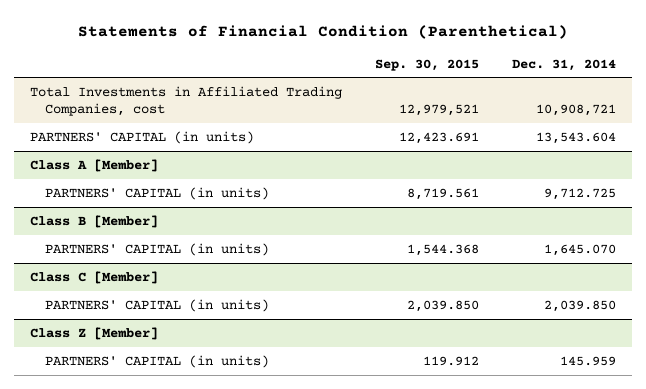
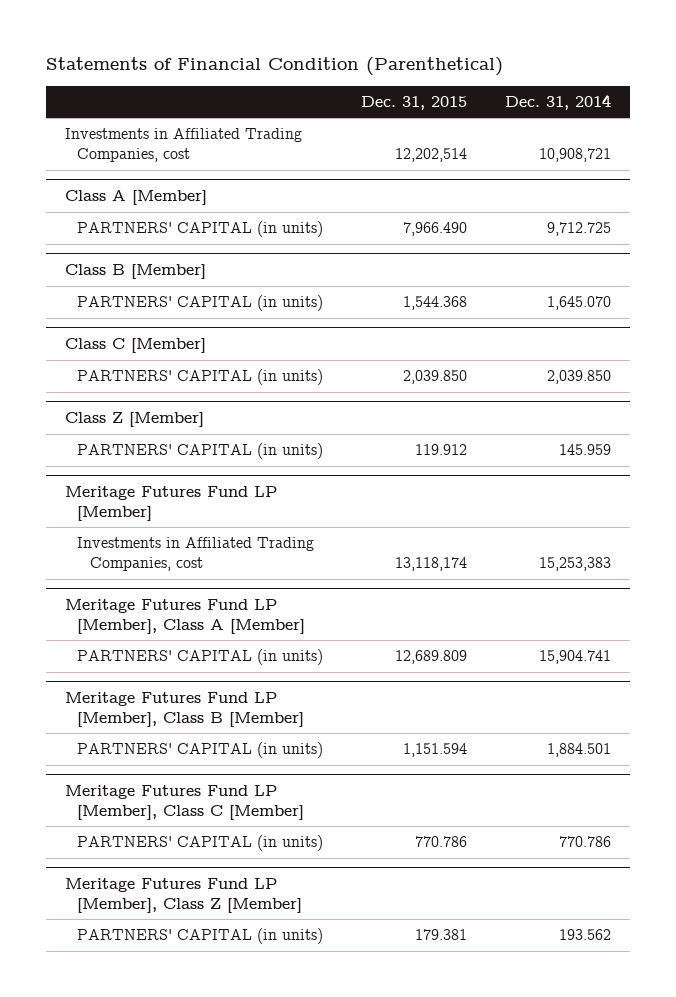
[374,58,479,71] Sep. 30, 2015 -> none
none -> [361,95,468,110] Dec. 31, 2015
[30,130,255,144] PARTNERS' CAPITAL (in units) -> none
[30,85,343,117] Total Investments in Affiliated Trading Companies, cost -> [64,128,302,162] Investments in Affiliated Trading Companies, cost
none -> [64,486,277,521] Meritage Futures Fund LP [Member]
none -> [77,537,315,571] Investments in Affiliated Trading Companies, cost
none -> [64,599,306,634] Meritage Futures Fund LP [Member], Class A [Member]
none -> [77,649,324,666] PARTNERS' CAPITAL (in units)
none -> [64,692,305,727] Meritage Futures Fund LP [Member], Class B [Member]
none -> [77,742,324,759] PARTNERS' CAPITAL (in units)
none -> [64,785,305,820] Meritage Futures Fund LP [Member], Class C [Member]
none -> [77,835,324,852] PARTNERS' CAPITAL (in units)
none -> [64,878,303,913] Meritage Futures Fund LP [Member], Class Z [Member]
none -> [77,928,324,945] PARTNERS' CAPITAL (in units)

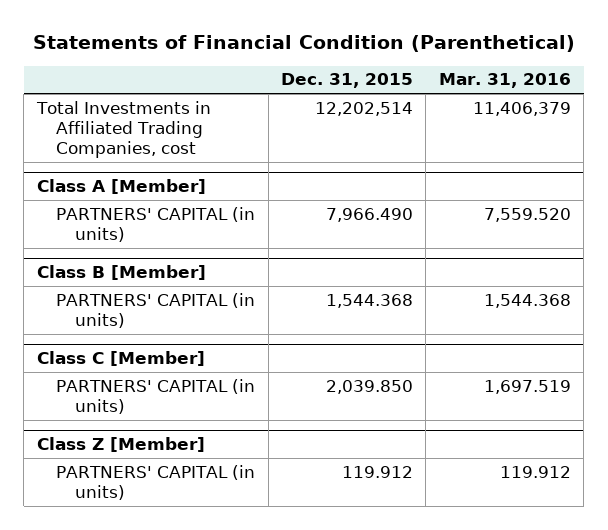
[504,93,611,110] Dec. 31, 2014 -> none
none -> [438,73,571,89] Mar. 31, 2016
[64,128,302,162] Investments in Affiliated Trading Companies, cost -> [35,100,211,158] Total Investments in Affiliated Trading Companies, cost
[64,486,277,521] Meritage Futures Fund LP [Member] -> none
[77,537,315,571] Investments in Affiliated Trading Companies, cost -> none
[64,599,306,634] Meritage Futures Fund LP [Member], Class A [Member] -> none
[77,649,324,666] PARTNERS' CAPITAL (in units) -> none
[64,692,305,727] Meritage Futures Fund LP [Member], Class B [Member] -> none
[77,742,324,759] PARTNERS' CAPITAL (in units) -> none
[64,785,305,820] Meritage Futures Fund LP [Member], Class C [Member] -> none
[77,835,324,852] PARTNERS' CAPITAL (in units) -> none
[64,878,303,913] Meritage Futures Fund LP [Member], Class Z [Member] -> none
[77,928,324,945] PARTNERS' CAPITAL (in units) -> none

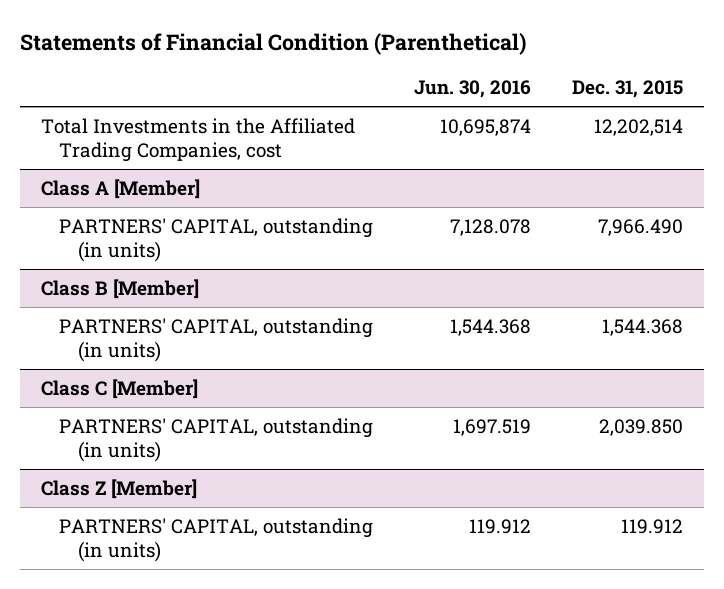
[438,73,571,89] Mar. 31, 2016 -> none
none -> [414,80,532,99] Jun. 30, 2016
[35,100,211,158] Total Investments in Affiliated Trading Companies, cost -> [40,117,355,163] Total Investments in the Affiliated Trading Companies, cost
[56,206,256,242] PARTNERS' CAPITAL (in units) -> [59,217,374,263] PARTNERS' CAPITAL, outstanding (in units)
[56,292,256,328] PARTNERS' CAPITAL (in units) -> [59,317,374,363] PARTNERS' CAPITAL, outstanding (in units)
[56,378,256,414] PARTNERS' CAPITAL (in units) -> [59,417,374,463] PARTNERS' CAPITAL, outstanding (in units)
[56,464,256,500] PARTNERS' CAPITAL (in units) -> [59,517,374,563] PARTNERS' CAPITAL, outstanding (in units)

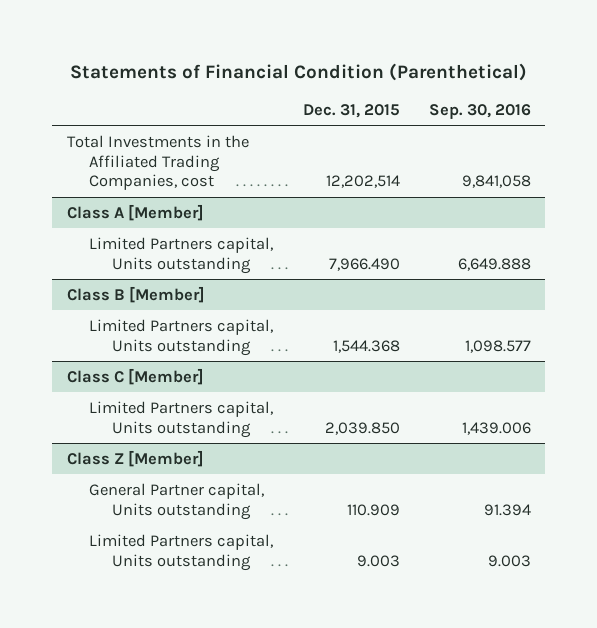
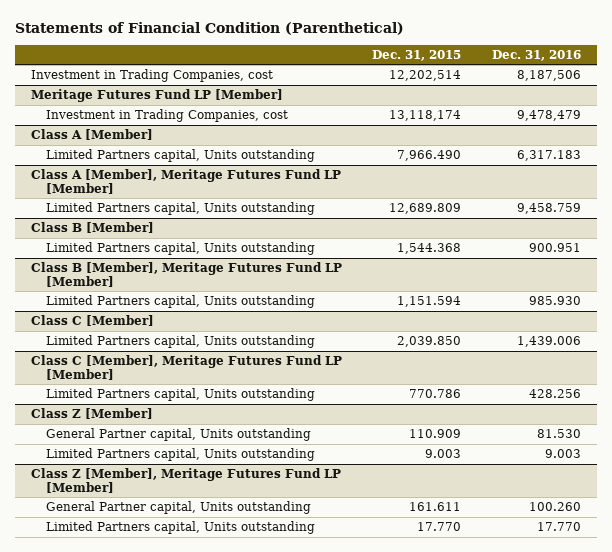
[428,103,531,119] Sep. 30, 2016 -> none
none -> [492,49,582,61] Dec. 31, 2016
[66,134,249,191] Total Investments in the Affiliated Trading Companies, cost -> [30,69,273,83] Investment in Trading Companies, cost
none -> [30,89,283,103] Meritage Futures Fund LP [Member]
none -> [46,109,289,123] Investment in Trading Companies, cost
none -> [30,169,341,194] Class A [Member], Meritage Futures Fund LP [Member]
none -> [46,202,316,216] Limited Partners capital, Units outstanding
none -> [30,262,342,287] Class B [Member], Meritage Futures Fund LP [Member]
none -> [46,295,316,309] Limited Partners capital, Units outstanding
none -> [30,355,342,380] Class C [Member], Meritage Futures Fund LP [Member]
none -> [46,388,316,402] Limited Partners capital, Units outstanding
none -> [30,468,341,493] Class Z [Member], Meritage Futures Fund LP [Member]
none -> [46,501,312,515] General Partner capital, Units outstanding
none -> [46,521,316,535] Limited Partners capital, Units outstanding

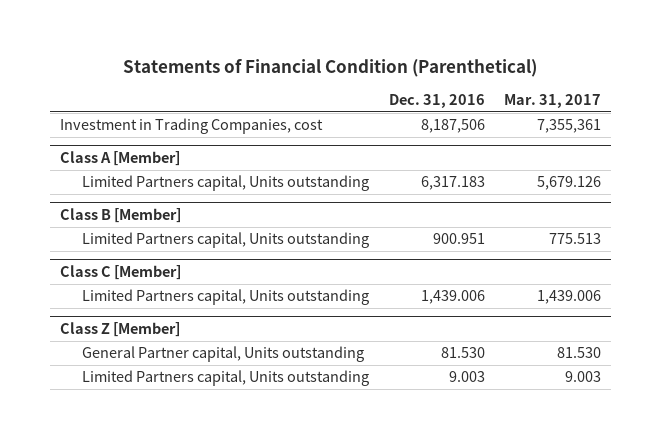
[372,49,462,61] Dec. 31, 2015 -> none
none -> [503,93,601,108] Mar. 31, 2017
[30,89,283,103] Meritage Futures Fund LP [Member] -> none
[46,109,289,123] Investment in Trading Companies, cost -> none
[30,169,341,194] Class A [Member], Meritage Futures Fund LP [Member] -> none
[46,202,316,216] Limited Partners capital, Units outstanding -> none
[30,262,342,287] Class B [Member], Meritage Futures Fund LP [Member] -> none
[46,295,316,309] Limited Partners capital, Units outstanding -> none
[30,355,342,380] Class C [Member], Meritage Futures Fund LP [Member] -> none
[46,388,316,402] Limited Partners capital, Units outstanding -> none
[30,468,341,493] Class Z [Member], Meritage Futures Fund LP [Member] -> none
[46,501,312,515] General Partner capital, Units outstanding -> none
[46,521,316,535] Limited Partners capital, Units outstanding -> none

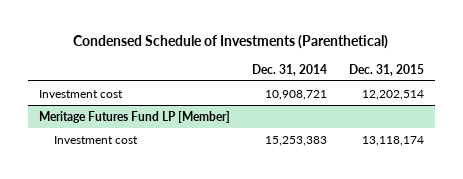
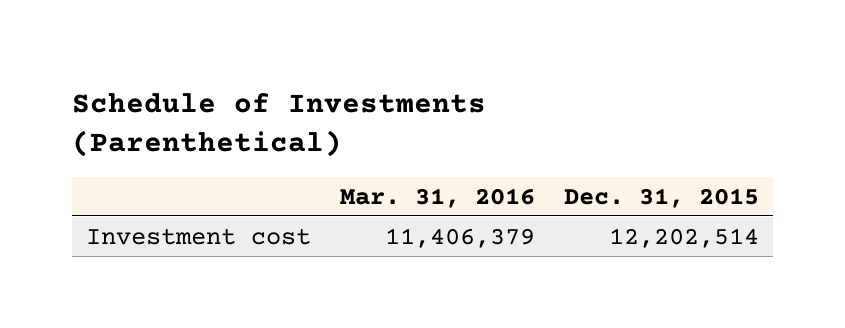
[73,35,389,50] Condensed Schedule of Investments (Parenthetical) -> [71,92,486,158] Schedule of Investments (Parenthetical)
[251,63,327,76] Dec. 31, 2014 -> none
none -> [339,187,535,208] Mar. 31, 2016
[38,110,230,123] Meritage Futures Fund LP [Member] -> none
[54,135,139,144] Investment cost -> none

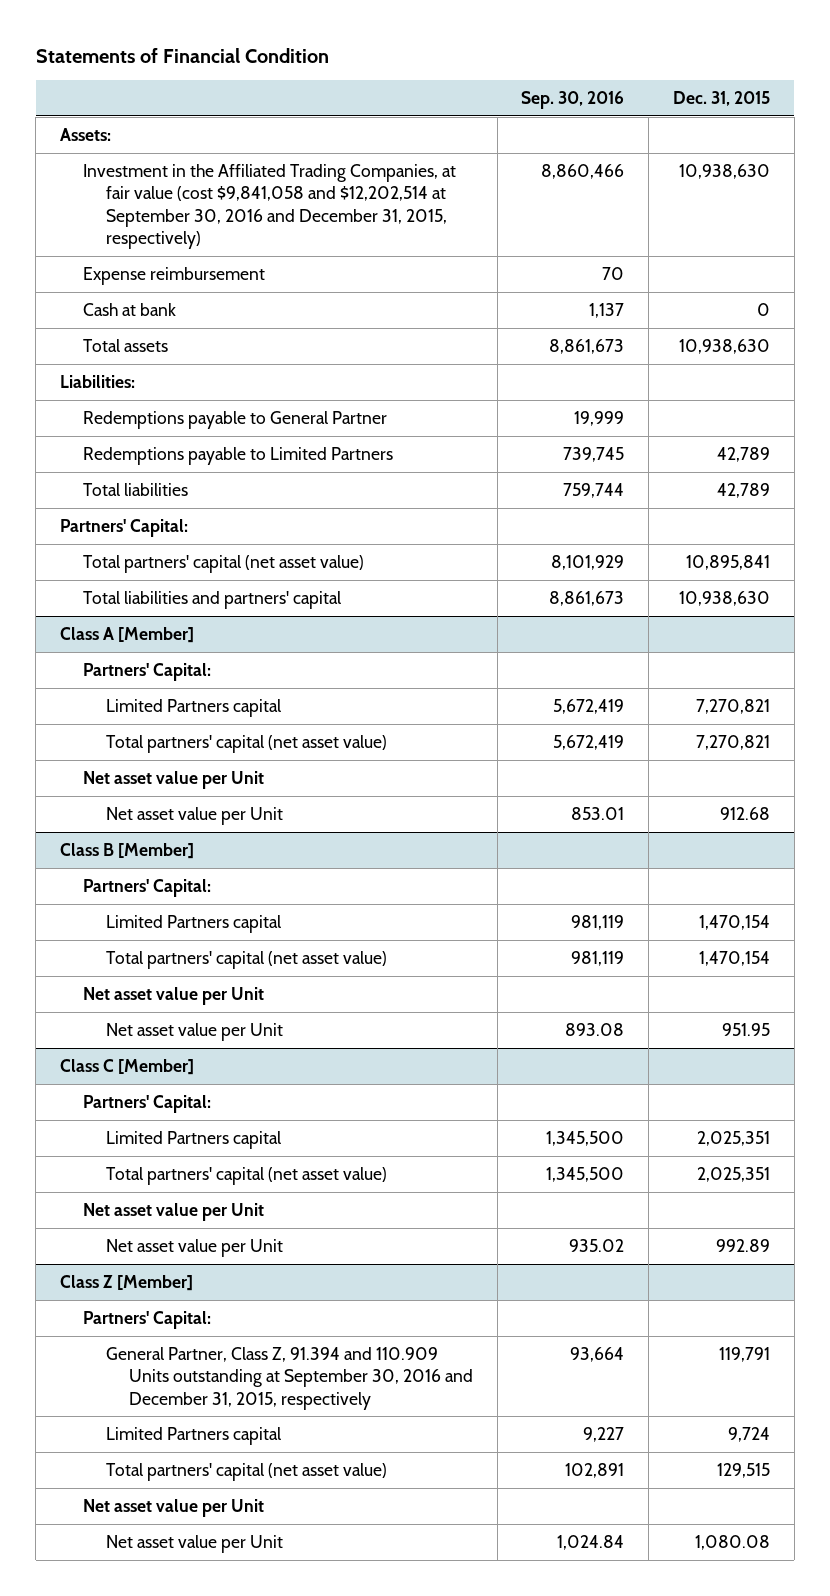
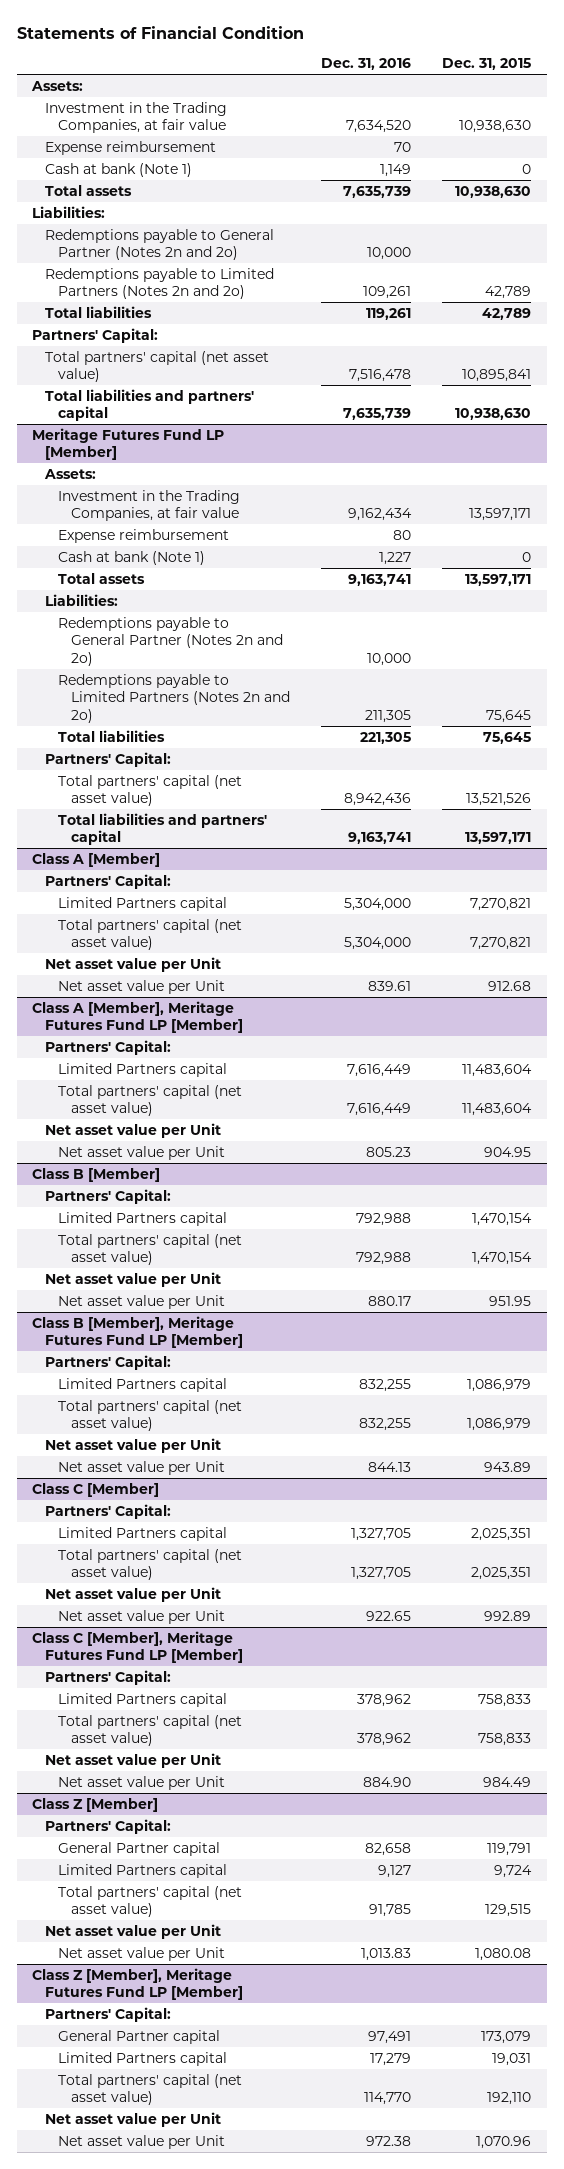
[521,90,625,109] Sep. 30, 2016 -> none
none -> [321,58,412,71] Dec. 31, 2016
[83,163,457,250] Investment in the Affiliated Trading Companies, at fair value (cost $9,841,058 and $12,202,514 at September 30, 2016 and December 31, 2015, respectively) -> [45,101,228,134] Investment in the Trading Companies, at fair value
[83,302,177,316] Cash at bank -> [45,162,193,177] Cash at bank (Note 1)
[83,410,388,429] Redemptions payable to General Partner -> [45,228,275,261] Redemptions payable to General Partner (Notes 2n and 2o)
[83,446,394,465] Redemptions payable to Limited Partners -> [45,267,275,300] Redemptions payable to Limited Partners (Notes 2n and 2o)
none -> [32,427,225,461] Meritage Futures Fund LP [Member]
none -> [44,468,97,479] Assets:
none -> [58,489,241,522] Investment in the Trading Companies, at fair value
none -> [58,528,230,543] Expense reimbursement
none -> [58,550,206,565] Cash at bank (Note 1)
none -> [58,572,146,584] Total assets
none -> [45,593,119,606] Liabilities:
none -> [58,616,284,666] Redemptions payable to General Partner (Notes 2n and 2o)
none -> [58,673,291,723] Redemptions payable to Limited Partners (Notes 2n and 2o)
none -> [58,729,166,742] Total liabilities
none -> [45,751,172,767] Partners' Capital:
none -> [58,774,243,807] Total partners' capital (net asset value)
none -> [58,812,268,846] Total liabilities and partners' capital
none -> [32,1000,244,1034] Class A [Member], Meritage Futures Fund LP [Member]
none -> [45,1039,172,1055] Partners' Capital:
none -> [58,1062,228,1077] Limited Partners capital
none -> [58,1084,243,1117] Total partners' capital (net asset value)
none -> [45,1122,222,1138] Net asset value per Unit
none -> [58,1145,226,1160] Net asset value per Unit
none -> [32,1315,244,1349] Class B [Member], Meritage Futures Fund LP [Member]
none -> [45,1354,172,1370] Partners' Capital:
none -> [58,1377,228,1392] Limited Partners capital
none -> [58,1399,243,1432] Total partners' capital (net asset value)
none -> [45,1437,222,1453] Net asset value per Unit
none -> [58,1460,226,1475] Net asset value per Unit
none -> [32,1630,244,1664] Class C [Member], Meritage Futures Fund LP [Member]
none -> [45,1669,172,1685] Partners' Capital:
none -> [58,1692,228,1707] Limited Partners capital
none -> [58,1714,243,1747] Total partners' capital (net asset value)
none -> [45,1752,222,1768] Net asset value per Unit
none -> [58,1775,226,1790] Net asset value per Unit
[105,1346,473,1410] General Partner, Class Z, 91.394 and 110.909 Units outstanding at September 30, 2016 and December 31, 2015, respectively -> [58,1841,221,1856] General Partner capital
none -> [32,1967,244,2001] Class Z [Member], Meritage Futures Fund LP [Member]
none -> [45,2006,172,2022] Partners' Capital:
none -> [58,2029,221,2044] General Partner capital
none -> [58,2051,228,2066] Limited Partners capital
none -> [58,2073,243,2106] Total partners' capital (net asset value)
none -> [45,2111,222,2127] Net asset value per Unit
none -> [58,2134,226,2149] Net asset value per Unit

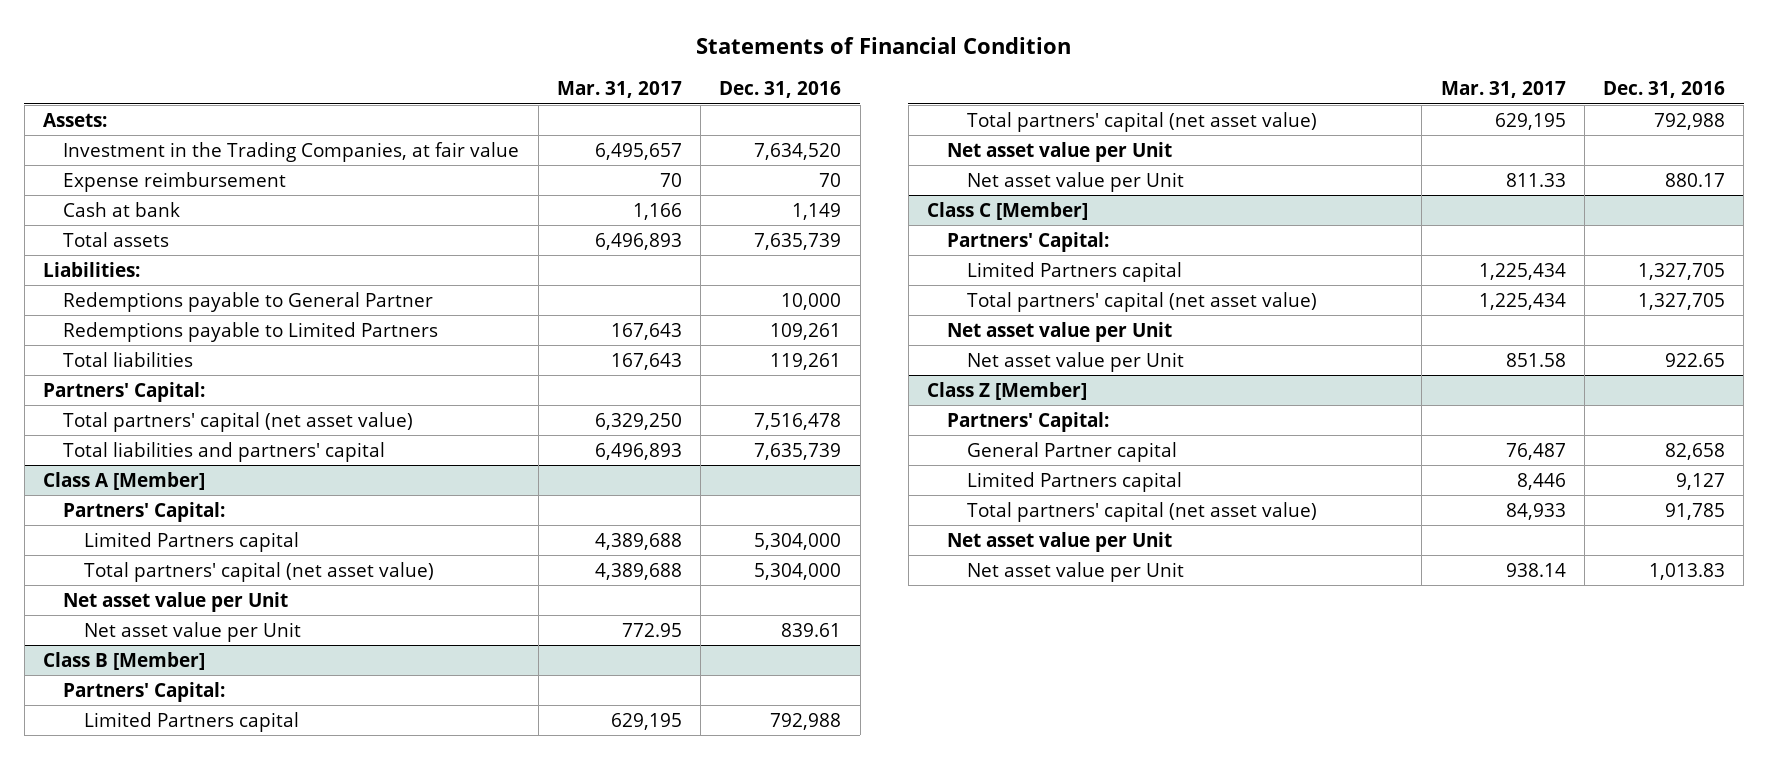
[442,58,532,71] Dec. 31, 2015 -> none
none -> [556,81,682,99] Mar. 31, 2017
[45,162,193,177] Cash at bank (Note 1) -> [63,201,181,217] Cash at bank
[45,228,275,261] Redemptions payable to General Partner (Notes 2n and 2o) -> [63,291,434,312] Redemptions payable to General Partner
[45,267,275,300] Redemptions payable to Limited Partners (Notes 2n and 2o) -> [63,321,439,342] Redemptions payable to Limited Partners
[32,427,225,461] Meritage Futures Fund LP [Member] -> none
[44,468,97,479] Assets: -> none
[58,489,241,522] Investment in the Trading Companies, at fair value -> none
[58,528,230,543] Expense reimbursement -> none
[58,550,206,565] Cash at bank (Note 1) -> none
[58,572,146,584] Total assets -> none
[45,593,119,606] Liabilities: -> none
[58,616,284,666] Redemptions payable to General Partner (Notes 2n and 2o) -> none
[58,673,291,723] Redemptions payable to Limited Partners (Notes 2n and 2o) -> none
[58,729,166,742] Total liabilities -> none
[45,751,172,767] Partners' Capital: -> none
[58,774,243,807] Total partners' capital (net asset value) -> none
[58,812,268,846] Total liabilities and partners' capital -> none
[32,1000,244,1034] Class A [Member], Meritage Futures Fund LP [Member] -> none
[45,1039,172,1055] Partners' Capital: -> none
[58,1062,228,1077] Limited Partners capital -> none
[58,1084,243,1117] Total partners' capital (net asset value) -> none
[45,1122,222,1138] Net asset value per Unit -> none
[58,1145,226,1160] Net asset value per Unit -> none
[32,1315,244,1349] Class B [Member], Meritage Futures Fund LP [Member] -> none
[45,1354,172,1370] Partners' Capital: -> none
[58,1377,228,1392] Limited Partners capital -> none
[58,1399,243,1432] Total partners' capital (net asset value) -> none
[45,1437,222,1453] Net asset value per Unit -> none
[58,1460,226,1475] Net asset value per Unit -> none
[32,1630,244,1664] Class C [Member], Meritage Futures Fund LP [Member] -> none
[45,1669,172,1685] Partners' Capital: -> none
[58,1692,228,1707] Limited Partners capital -> none
[58,1714,243,1747] Total partners' capital (net asset value) -> none
[45,1752,222,1768] Net asset value per Unit -> none
[58,1775,226,1790] Net asset value per Unit -> none
[32,1967,244,2001] Class Z [Member], Meritage Futures Fund LP [Member] -> none
[45,2006,172,2022] Partners' Capital: -> none
[58,2029,221,2044] General Partner capital -> none
[58,2051,228,2066] Limited Partners capital -> none
[58,2073,243,2106] Total partners' capital (net asset value) -> none
[45,2111,222,2127] Net asset value per Unit -> none
[58,2134,226,2149] Net asset value per Unit -> none

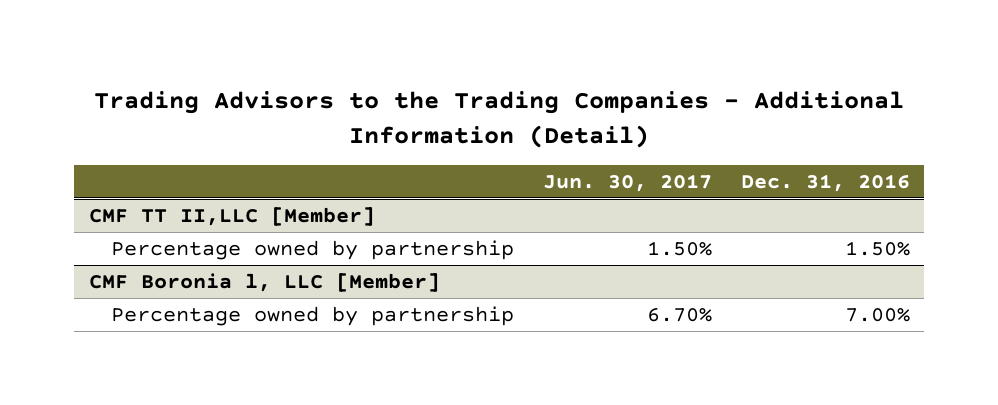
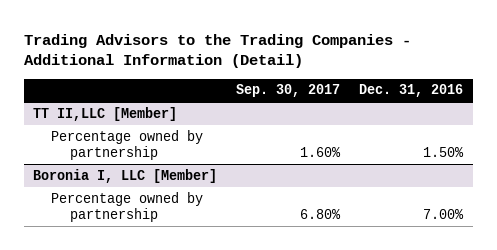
[543,173,713,192] Jun. 30, 2017 -> none
none -> [236,84,341,98] Sep. 30, 2017
[88,207,375,227] CMF TT II,LLC [Member] -> [33,106,178,121] TT II,LLC [Member]
[88,273,440,293] CMF Boronia l, LLC [Member] -> [33,168,218,183] Boronia I, LLC [Member]

